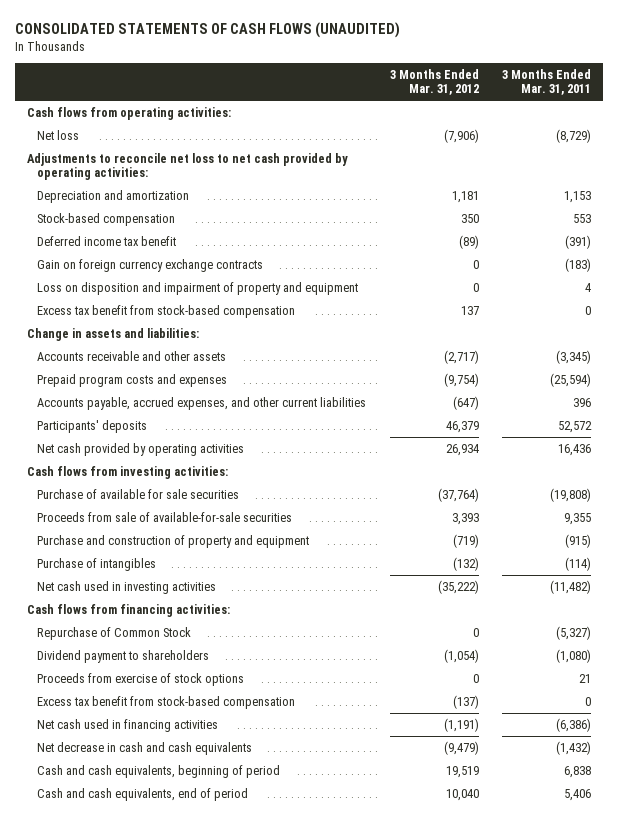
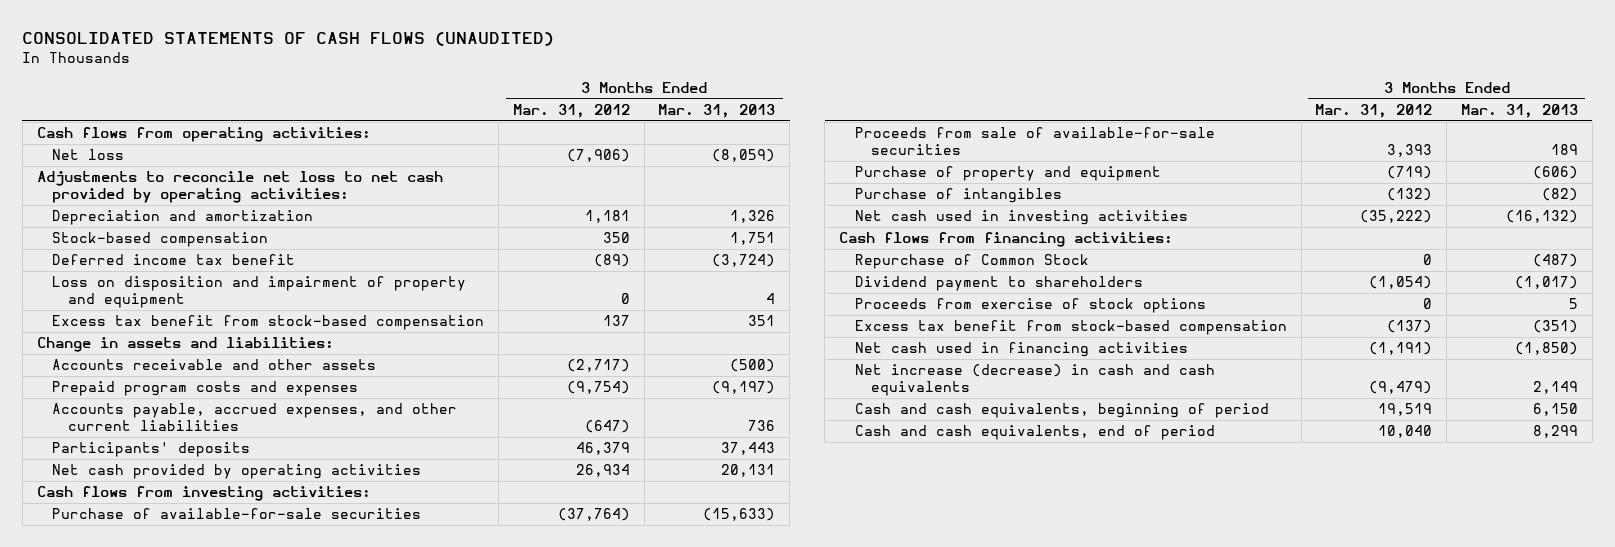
[502,68,592,96] 3 Months Ended Mar. 31, 2011 -> none
none -> [658,104,776,119] Mar. 31, 2013
[37,258,264,272] Gain on foreign currency exchange contracts -> none
[37,488,240,499] Purchase of available for sale securities -> [52,508,422,520] Purchase of available-for-sale securities
[37,534,310,548] Purchase and construction of property and equipment -> [854,166,1161,182] Purchase of property and equipment
[37,741,253,755] Net decrease in cash and cash equivalents -> [854,364,1215,397] Net increase (decrease) in cash and cash equivalents

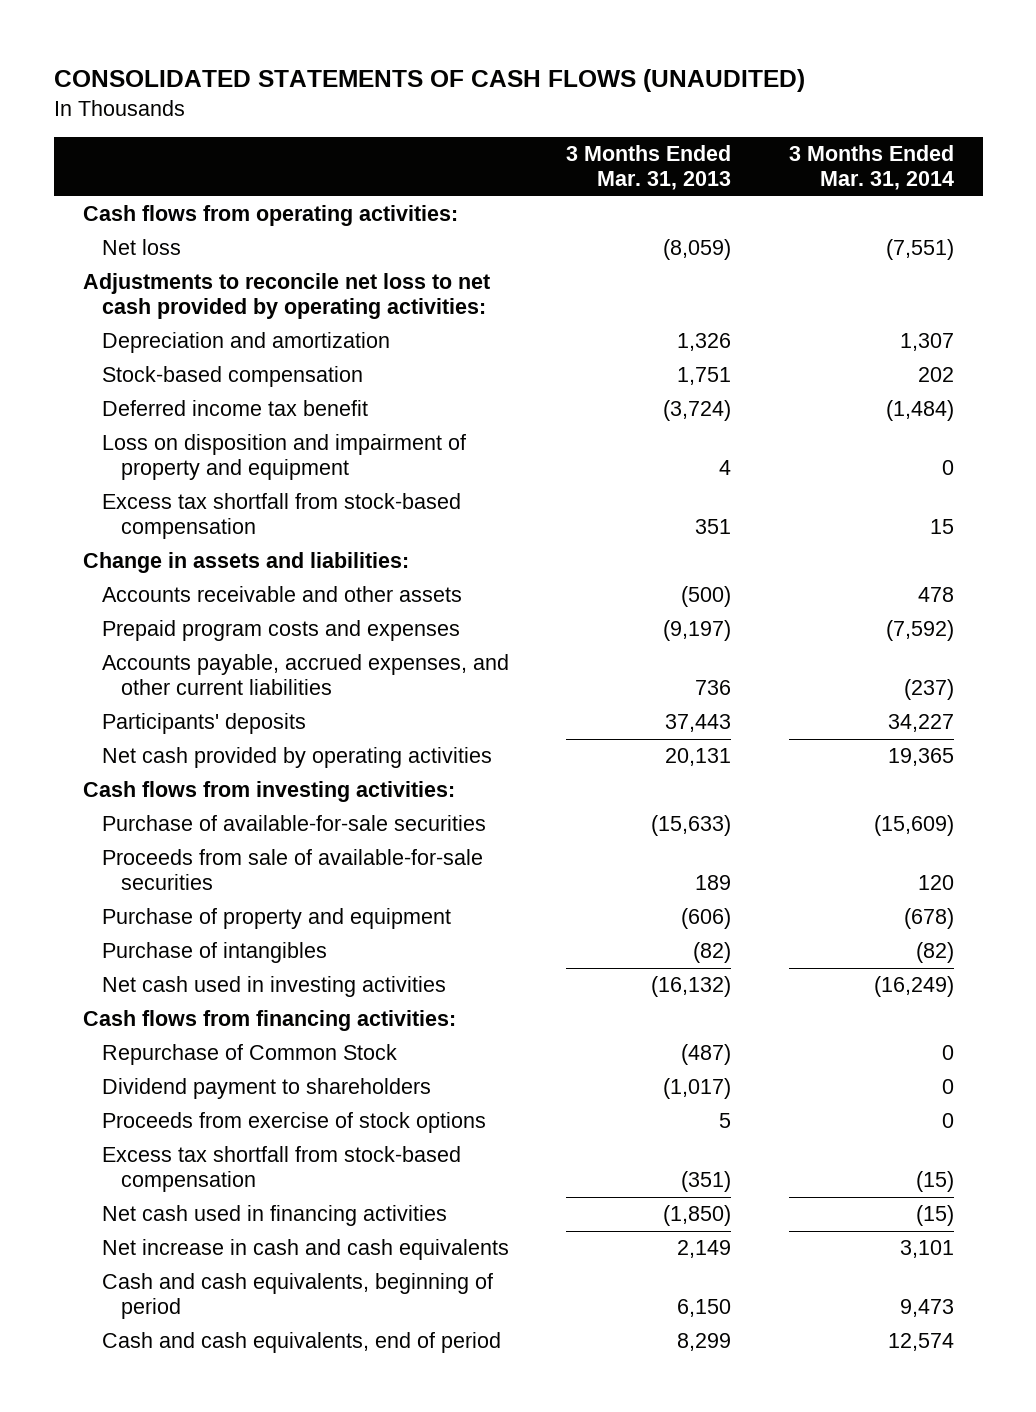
[512,104,630,119] Mar. 31, 2012 -> none
none -> [788,145,954,191] 3 Months Ended Mar. 31, 2014
[52,315,485,331] Excess tax benefit from stock-based compensation -> [101,493,461,540] Excess tax shortfall from stock-based compensation
[854,320,1287,336] Excess tax benefit from stock-based compensation -> [101,1146,461,1193] Excess tax shortfall from stock-based compensation
[854,364,1215,397] Net increase (decrease) in cash and cash equivalents -> [101,1239,509,1261] Net increase in cash and cash equivalents

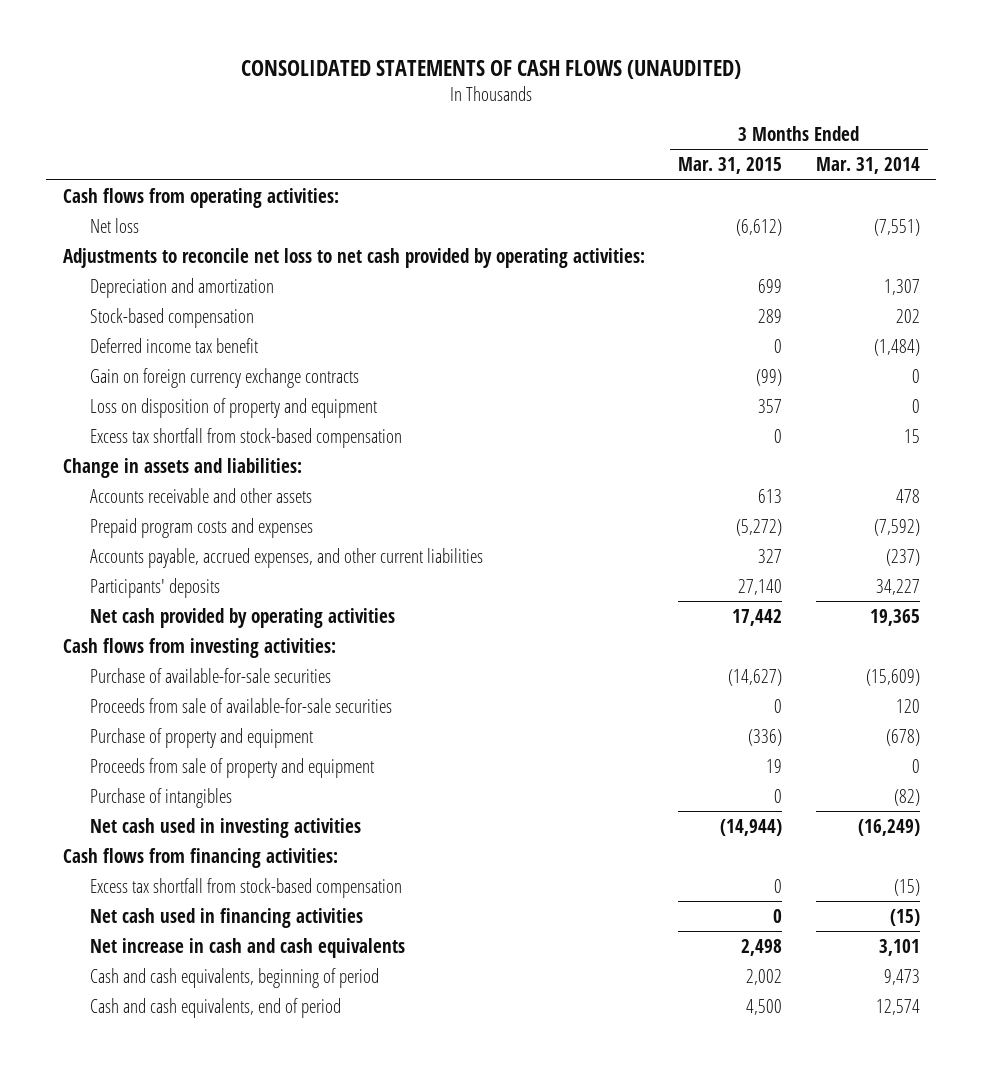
[566,145,732,191] 3 Months Ended Mar. 31, 2013 -> none
none -> [678,157,783,175] Mar. 31, 2015
none -> [89,367,359,388] Gain on foreign currency exchange contracts
[101,434,466,481] Loss on disposition and impairment of property and equipment -> [89,397,377,418] Loss on disposition of property and equipment
none -> [89,757,374,778] Proceeds from sale of property and equipment
[101,1044,397,1066] Repurchase of Common Stock -> none
[101,1078,431,1100] Dividend payment to shareholders -> none
[101,1112,486,1134] Proceeds from exercise of stock options -> none

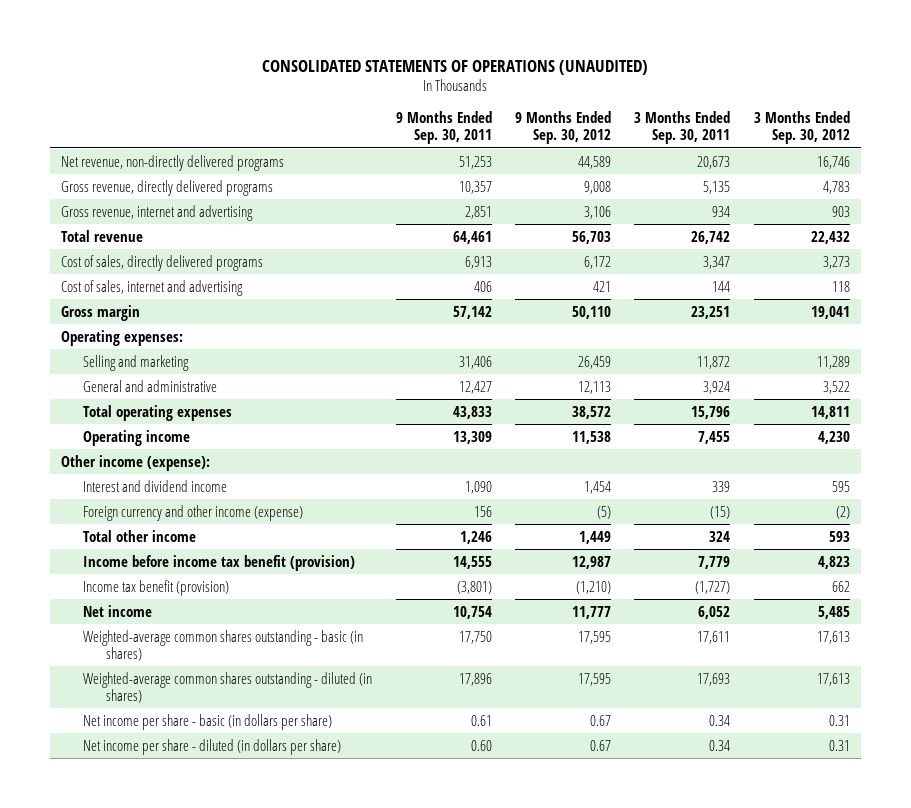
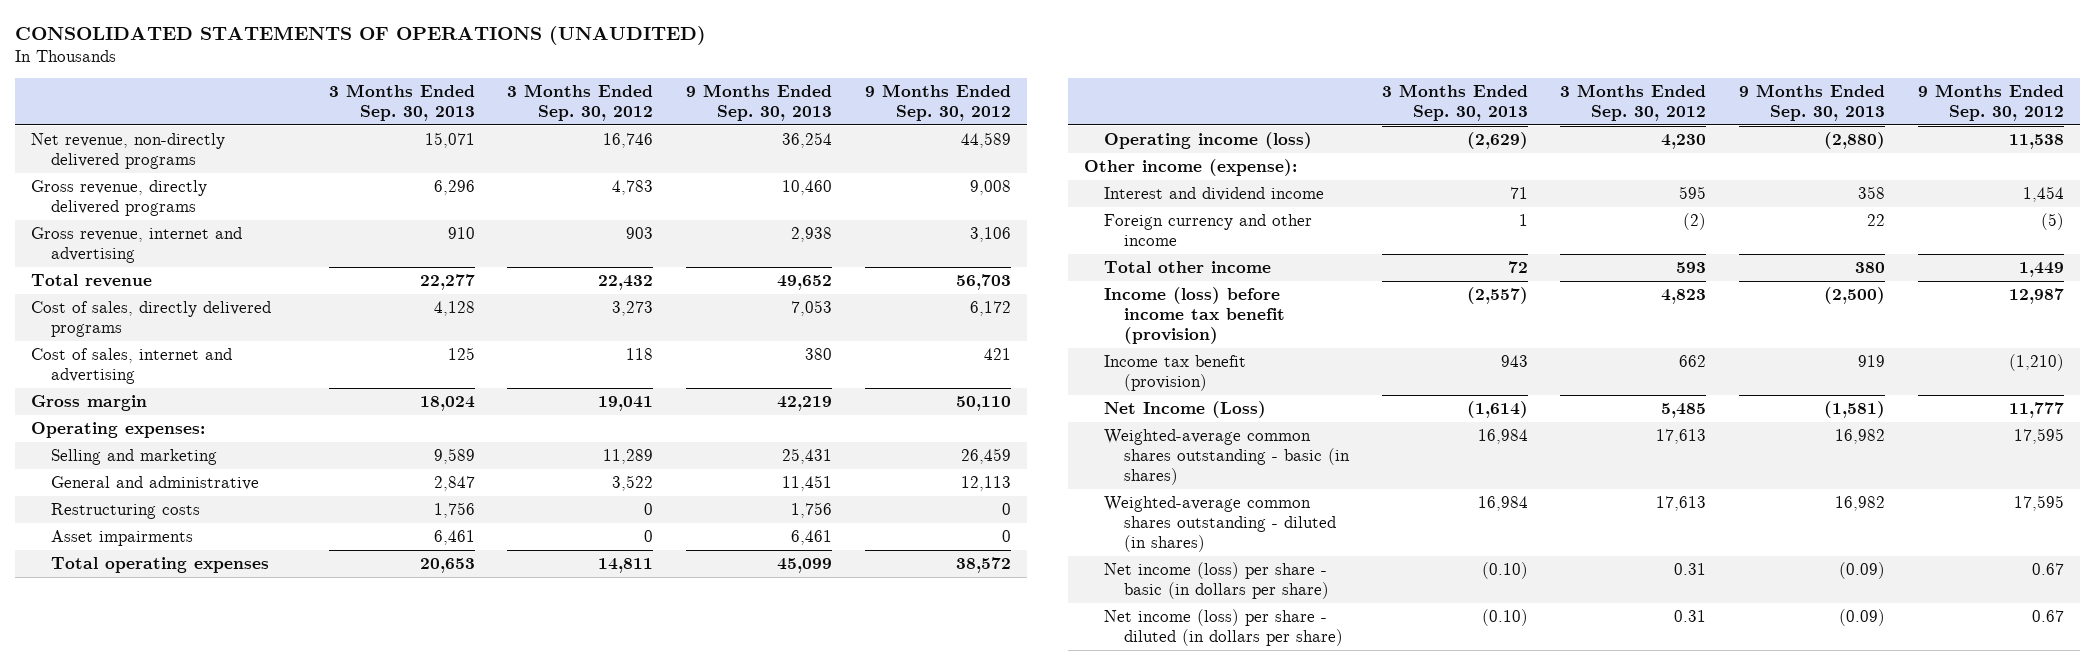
[395,111,492,145] 9 Months Ended Sep. 30, 2011 -> none
[634,111,731,145] 3 Months Ended Sep. 30, 2011 -> none
none -> [328,84,475,122] 3 Months Ended Sep. 30, 2013
none -> [686,84,833,122] 9 Months Ended Sep. 30, 2013
none -> [51,502,201,519] Restructuring costs
none -> [51,529,194,546] Asset impairments
[83,429,191,446] Operating income -> [1104,131,1313,149] Operating income (loss)
[83,504,304,521] Foreign currency and other income (expense) -> [1104,213,1313,247] Foreign currency and other income
[83,554,356,571] Income before income tax benefit (provision) -> [1104,286,1286,345] Income (loss) before income tax benefit (provision)
[83,604,153,617] Net income -> [1104,400,1267,418] Net Income (Loss)
[83,713,333,730] Net income per share - basic (in dollars per share) -> [1104,561,1330,600] Net income (loss) per share - basic (in dollars per share)
[83,738,342,755] Net income per share - diluted (in dollars per share) -> [1104,608,1344,647] Net income (loss) per share - diluted (in dollars per share)

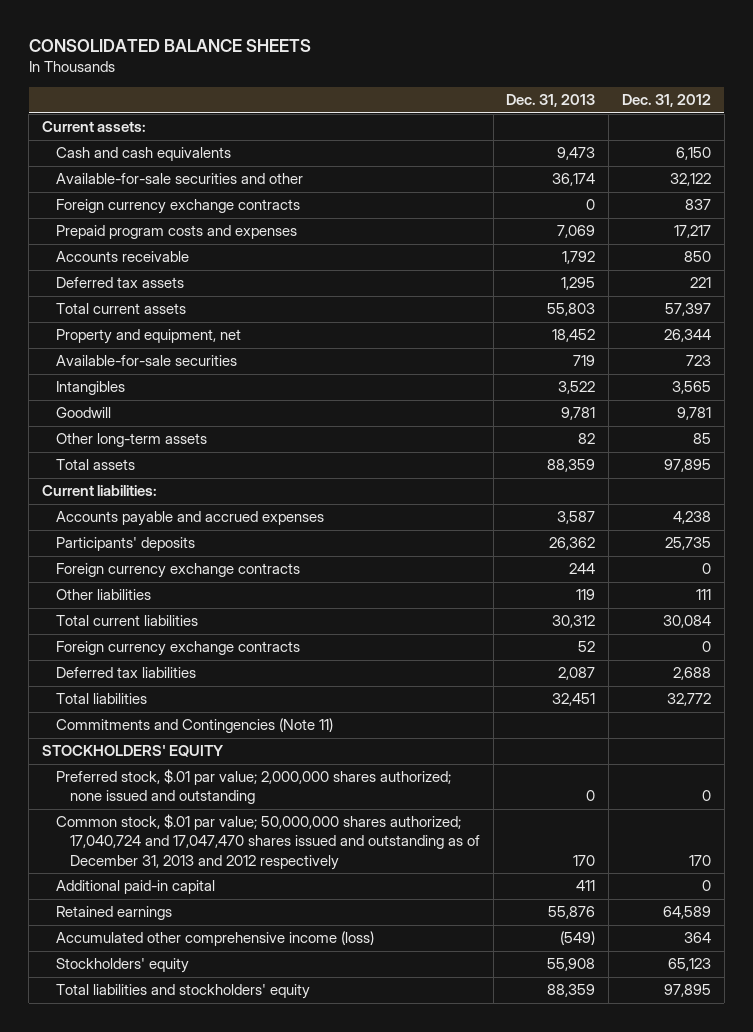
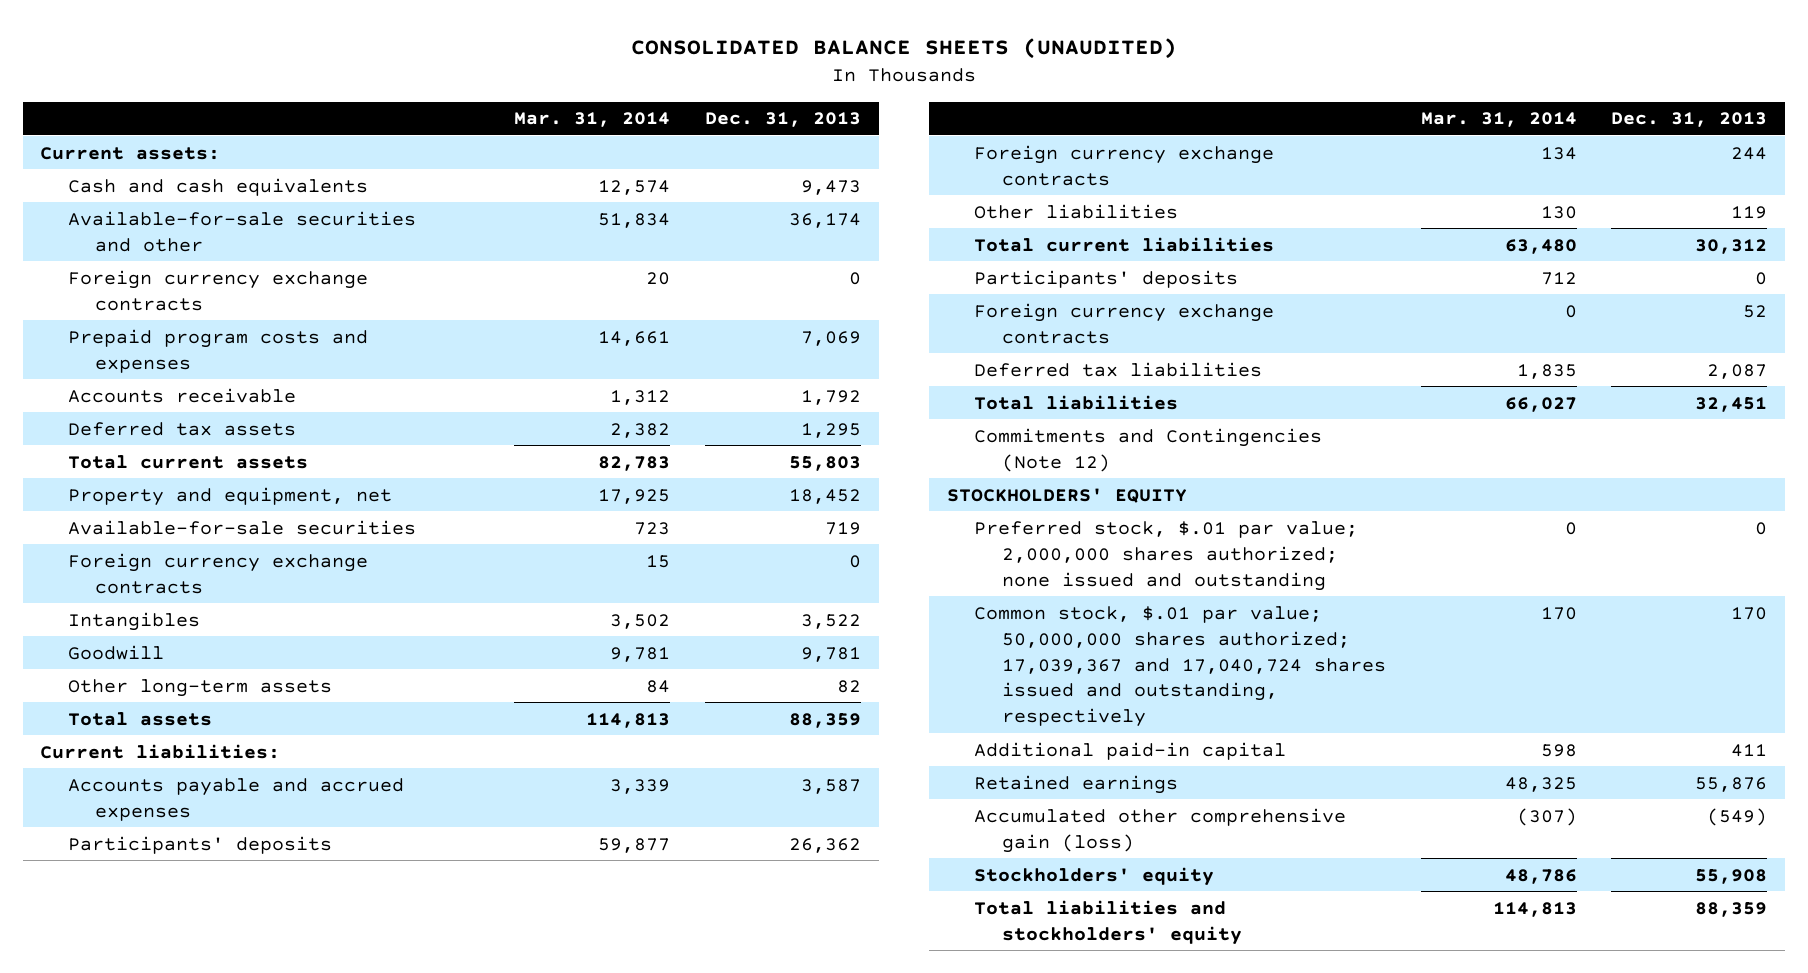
[28,38,311,52] CONSOLIDATED BALANCE SHEETS -> [630,38,1177,60] CONSOLIDATED BALANCE SHEETS (UNAUDITED)
[622,94,712,108] Dec. 31, 2012 -> none
none -> [514,112,671,128] Mar. 31, 2014
none -> [67,552,368,594] Foreign currency exchange contracts
none -> [974,269,1239,288] Participants' deposits
[55,718,333,734] Commitments and Contingencies (Note 11) -> [974,427,1323,472] Commitments and Contingencies (Note 12)
[55,814,480,870] Common stock, $.01 par value; 50,000,000 shares authorized; 17,040,724 and 17,047,470 shares issued and outstanding as of December 31, 2013 and 2012 respectively -> [974,605,1386,728] Common stock, $.01 par value; 50,000,000 shares authorized; 17,039,367 and 17,040,724 shares issued and outstanding, respectively
[55,931,374,947] Accumulated other comprehensive income (loss) -> [974,807,1347,853] Accumulated other comprehensive gain (loss)

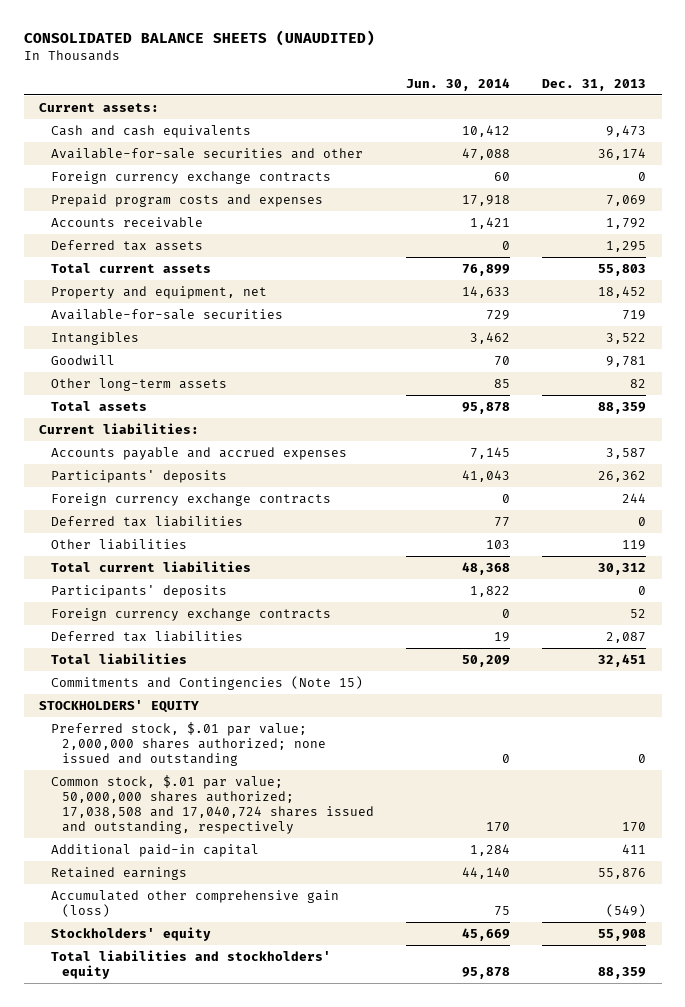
[514,112,671,128] Mar. 31, 2014 -> none
none -> [406,77,511,91] Jun. 30, 2014
[67,552,368,594] Foreign currency exchange contracts -> none
none -> [50,515,243,527] Deferred tax liabilities
[974,427,1323,472] Commitments and Contingencies (Note 12) -> [50,675,363,690] Commitments and Contingencies (Note 15)
[974,605,1386,728] Common stock, $.01 par value; 50,000,000 shares authorized; 17,039,367 and 17,040,724 shares issued and outstanding, respectively -> [50,774,375,835] Common stock, $.01 par value; 50,000,000 shares authorized; 17,038,508 and 17,040,724 shares issued and outstanding, respectively

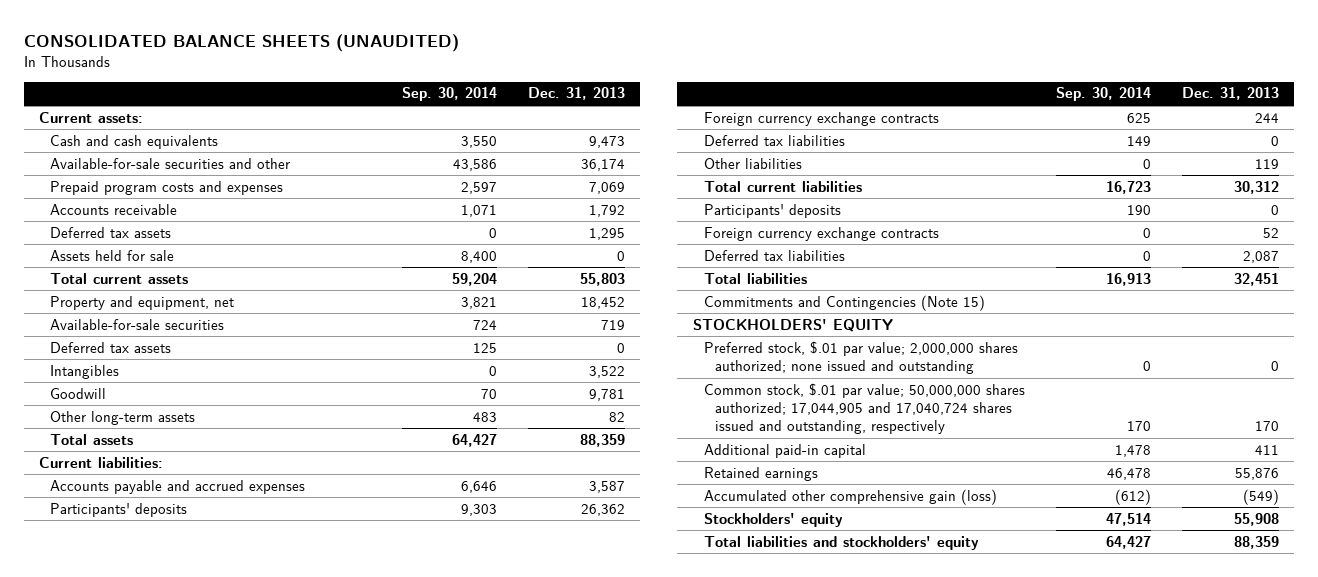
[406,77,511,91] Jun. 30, 2014 -> none
none -> [402,87,498,102] Sep. 30, 2014
[50,170,331,184] Foreign currency exchange contracts -> none
none -> [50,249,175,261] Assets held for sale
none -> [50,341,172,353] Deferred tax assets
[50,774,375,835] Common stock, $.01 par value; 50,000,000 shares authorized; 17,038,508 and 17,040,724 shares issued and outstanding, respectively -> [703,382,1025,435] Common stock, $.01 par value; 50,000,000 shares authorized; 17,044,905 and 17,040,724 shares issued and outstanding, respectively

